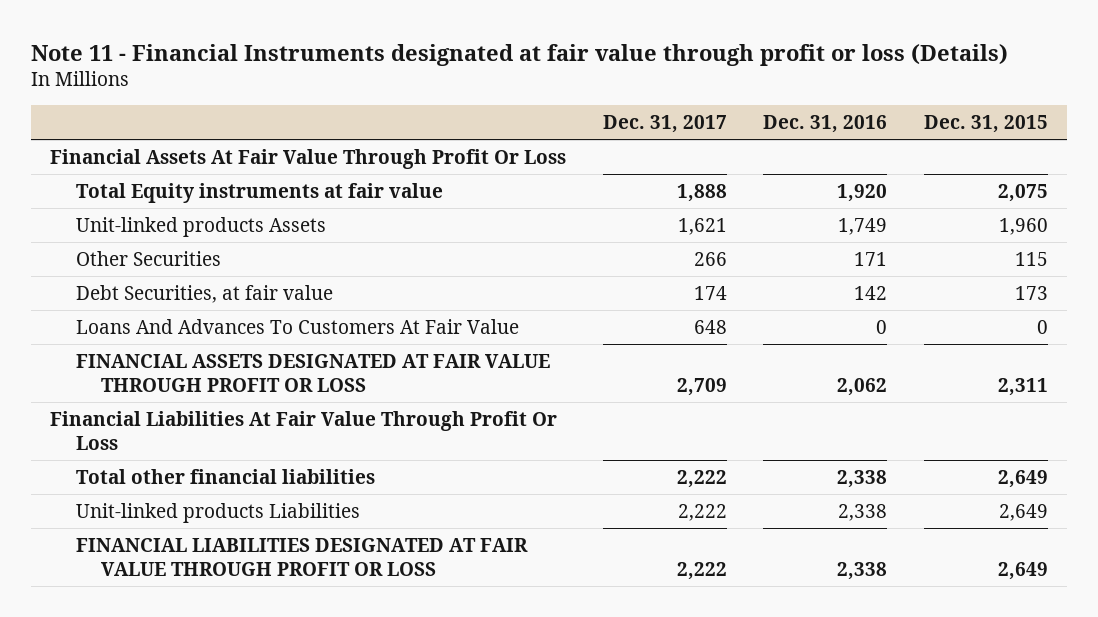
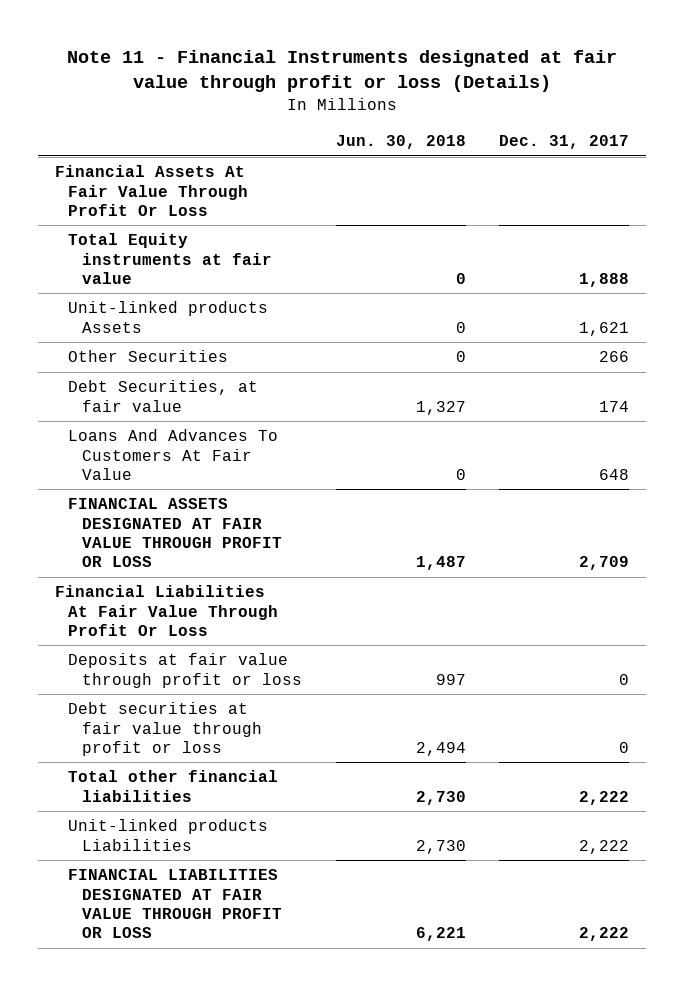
[763,114,888,133] Dec. 31, 2016 -> none
[924,114,1049,133] Dec. 31, 2015 -> none
none -> [335,135,466,150] Jun. 30, 2018
none -> [68,653,302,688] Deposits at fair value through profit or loss
none -> [68,702,262,756] Debt securities at fair value through profit or loss

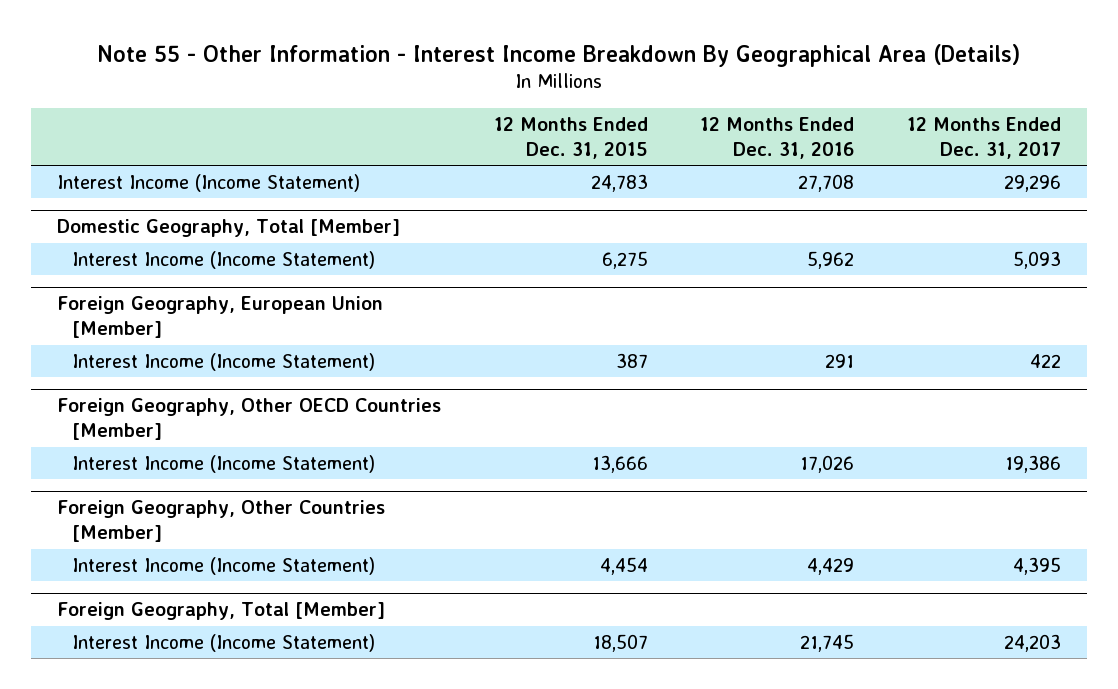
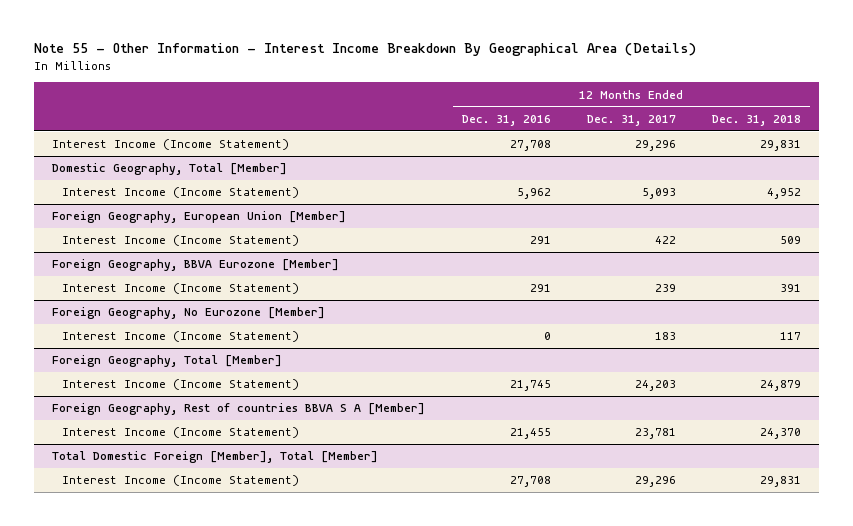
[493,117,648,160] 12 Months Ended Dec. 31, 2015 -> none
none -> [711,114,801,126] Dec. 31, 2018
[57,398,442,441] Foreign Geography, Other OECD Countries [Member] -> none
[57,500,386,543] Foreign Geography, Other Countries [Member] -> none
none -> [52,259,340,272] Foreign Geography, BBVA Eurozone [Member]
[800,454,855,473] 17,026 -> [529,284,551,293] 291
[1005,454,1062,473] 19,386 -> [654,284,676,293] 239
none -> [52,307,326,320] Foreign Geography, No Eurozone [Member]
[807,557,855,575] 4,429 -> [543,332,551,341] 0
[1013,556,1062,575] 4,395 -> [654,332,676,341] 183
none -> [52,403,426,416] Foreign Geography, Rest of countries BBVA S A [Member]
none -> [61,427,299,439] Interest Income (Income Statement)
none -> [52,451,379,464] Total Domestic Foreign [Member], Total [Member]
none -> [61,475,299,487] Interest Income (Income Statement)

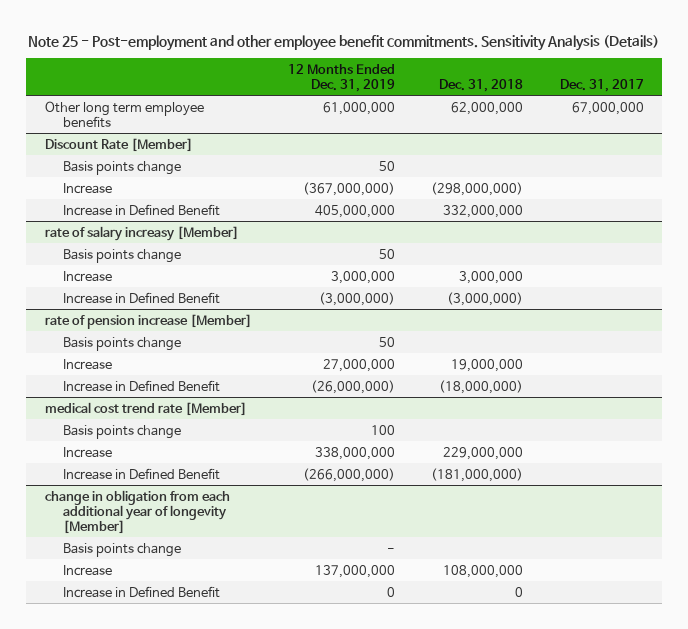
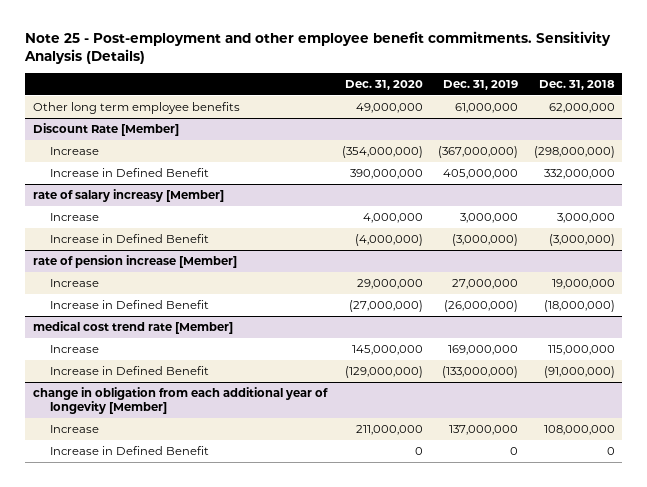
[287,63,395,92] 12 Months Ended Dec. 31, 2019 -> none
[559,78,644,92] Dec. 31, 2017 -> none
none -> [345,79,424,90] Dec. 31, 2020
none -> [443,79,519,90] Dec. 31, 2019
[63,160,182,175] Basis points change -> none
[63,248,182,263] Basis points change -> none
[63,336,182,351] Basis points change -> none
[63,424,182,439] Basis points change -> none
[443,446,524,460] 229,000,000 -> [547,344,615,355] 115,000,000
[431,467,524,482] (181,000,000) -> [543,365,615,378] (91,000,000)
[63,542,182,557] Basis points change -> none

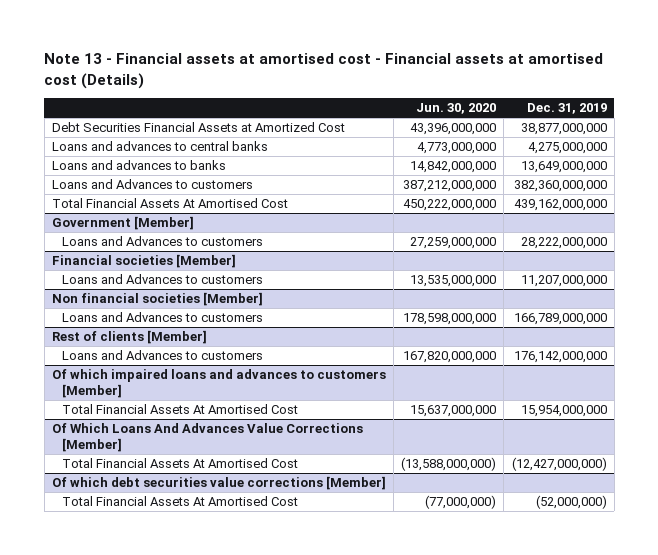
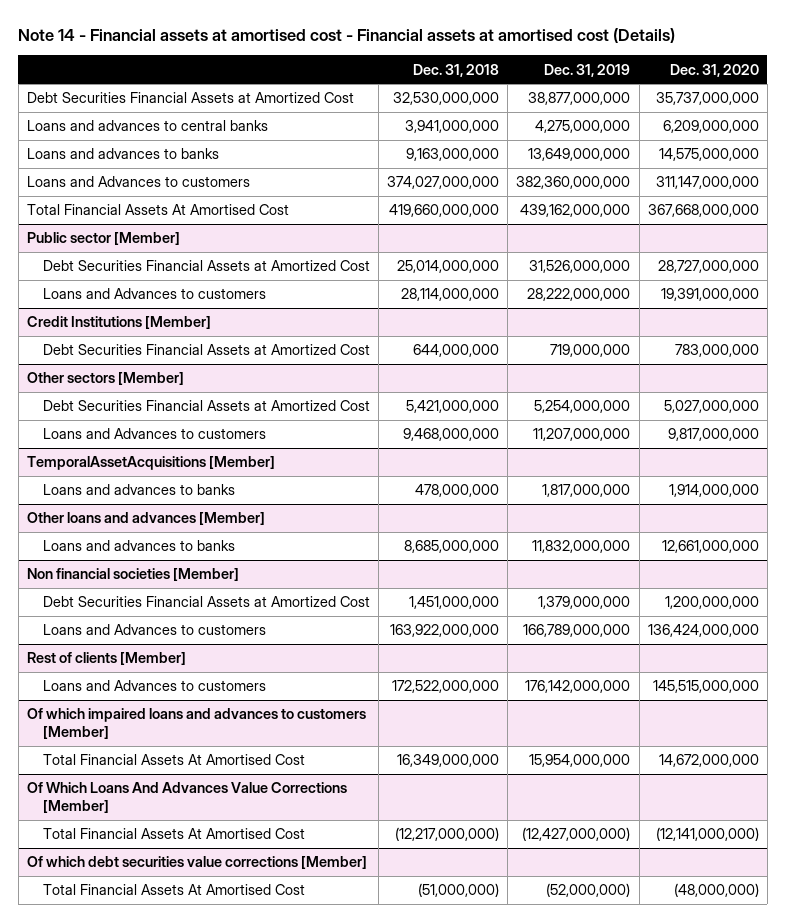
[44,53,604,89] Note 13 - Financial assets at amortised cost - Financial assets at amortised cost (Details) -> [18,27,676,43] Note 14 - Financial assets at amortised cost - Financial assets at amortised cost (Details)
[416,103,497,115] Jun. 30, 2020 -> none
none -> [413,63,500,77] Dec. 31, 2018
none -> [669,63,759,77] Dec. 31, 2020
[51,216,194,231] Government [Member] -> none
none -> [26,232,180,246] Public sector [Member]
none -> [43,260,371,272] Debt Securities Financial Assets at Amortized Cost
[51,254,236,269] Financial societies [Member] -> none
none -> [26,316,211,330] Credit Institutions [Member]
none -> [43,344,371,356] Debt Securities Financial Assets at Amortized Cost
none -> [26,372,184,386] Other sectors [Member]
none -> [43,400,371,412] Debt Securities Financial Assets at Amortized Cost
none -> [26,456,275,471] TemporalAssetAcquisitions [Member]
none -> [43,484,236,496] Loans and advances to banks
none -> [26,512,265,526] Other loans and advances [Member]
none -> [43,540,236,552] Loans and advances to banks
none -> [43,596,371,608] Debt Securities Financial Assets at Amortized Cost

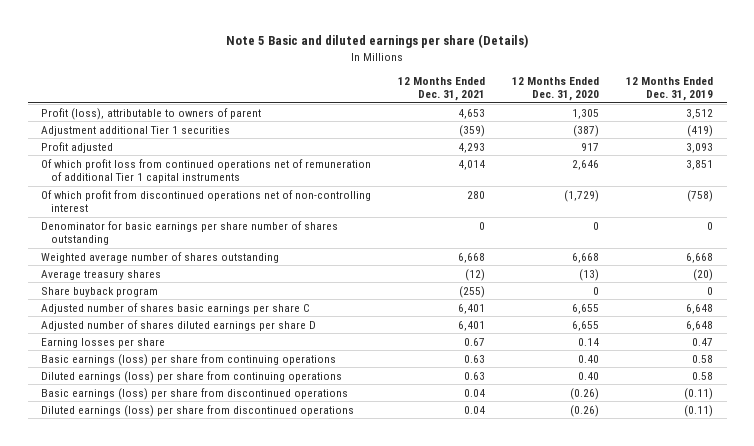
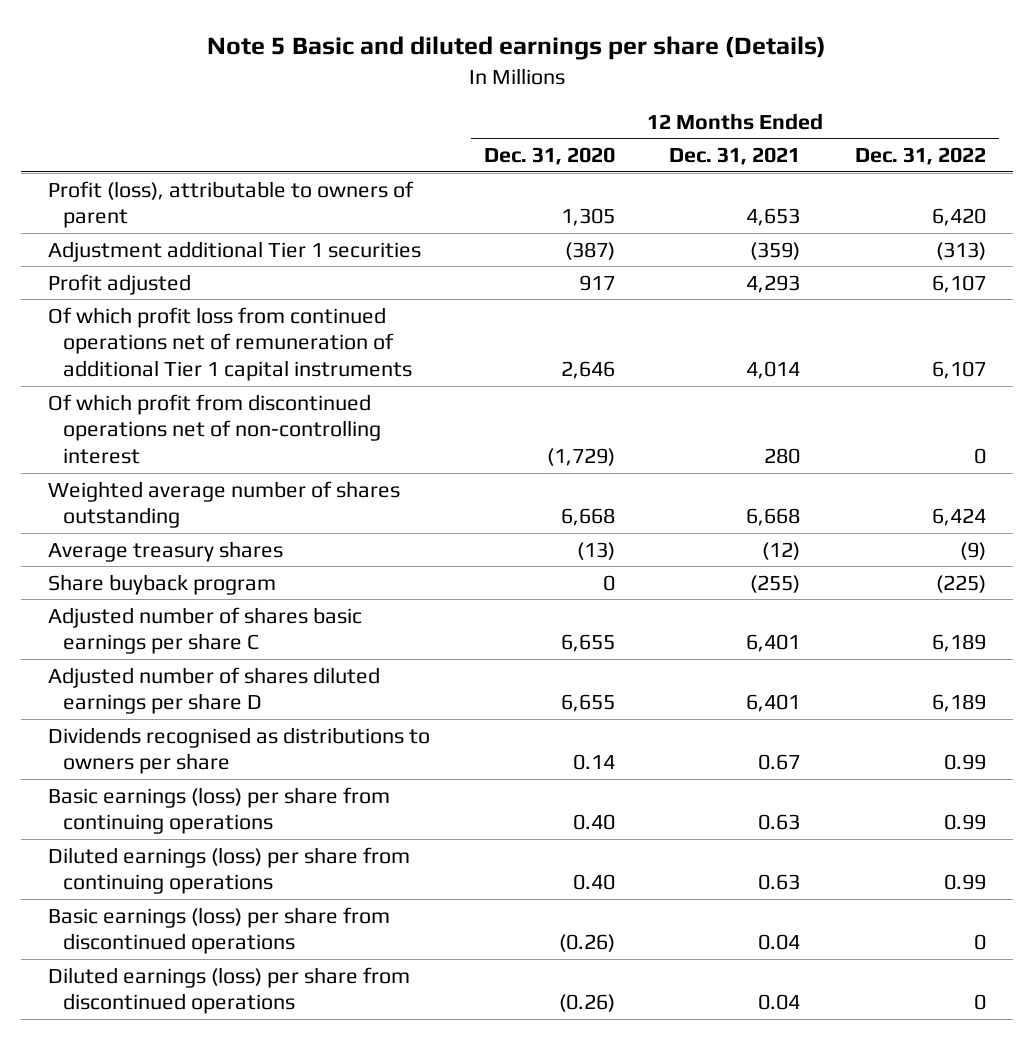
[626,76,714,102] 12 Months Ended Dec. 31, 2019 -> none
none -> [854,147,986,166] Dec. 31, 2022
[41,220,339,246] Denominator for basic earnings per share number of shares outstanding -> none
[41,337,166,348] Earning losses per share -> [47,726,430,775] Dividends recognised as distributions to owners per share

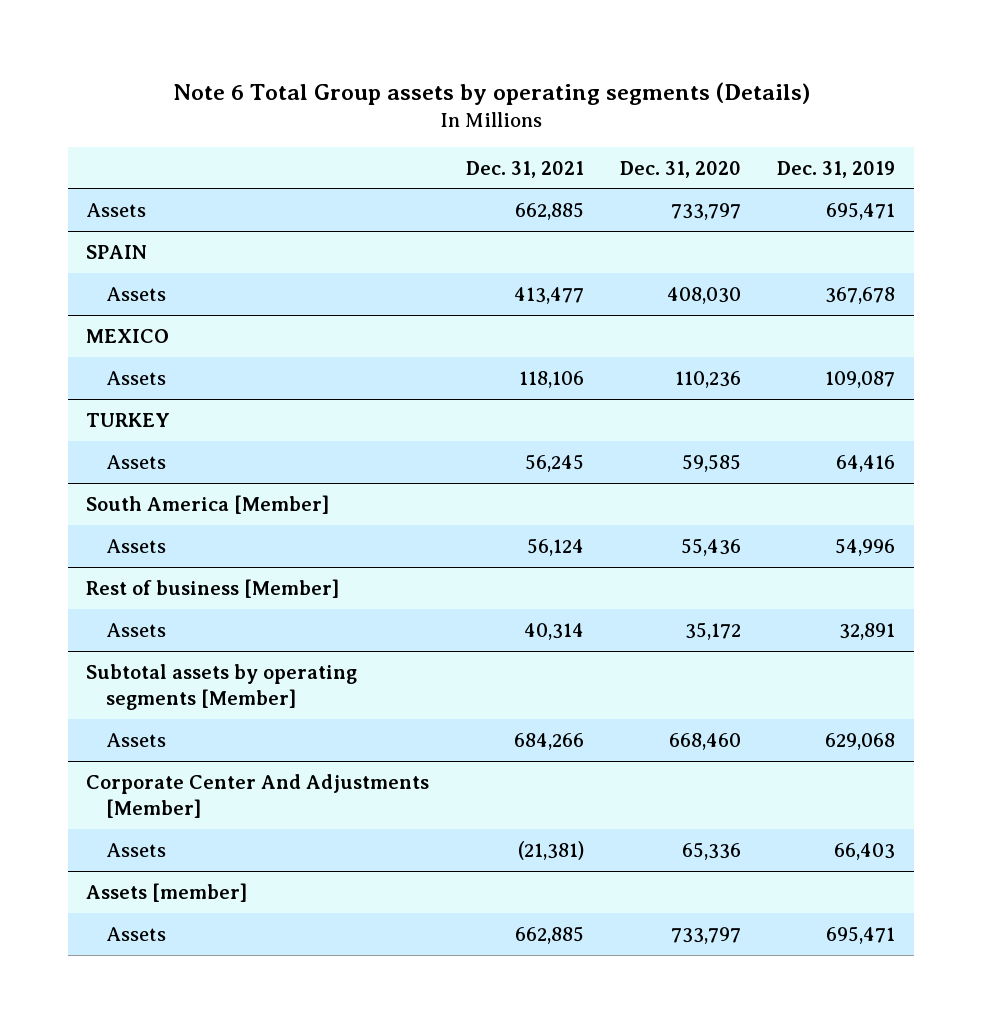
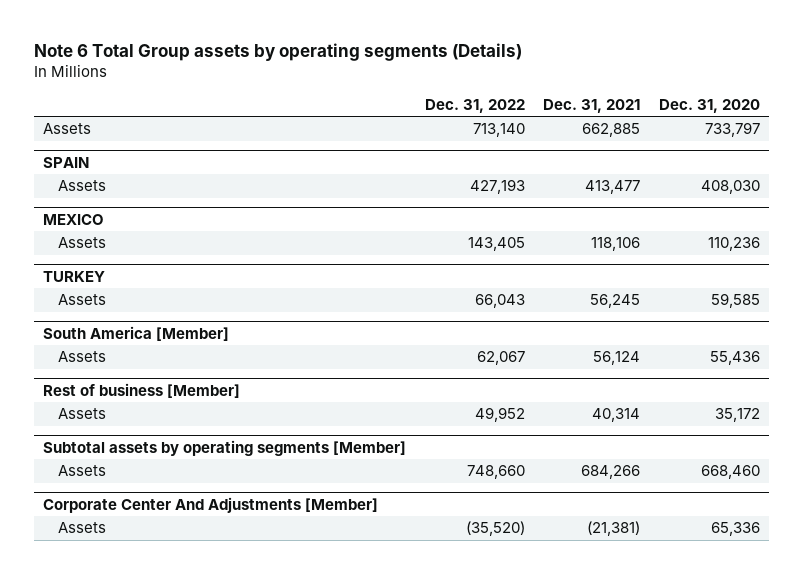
[777,160,896,178] Dec. 31, 2019 -> none
none -> [424,98,525,113] Dec. 31, 2022
[86,882,248,902] Assets [member] -> none
[105,926,166,941] Assets -> none

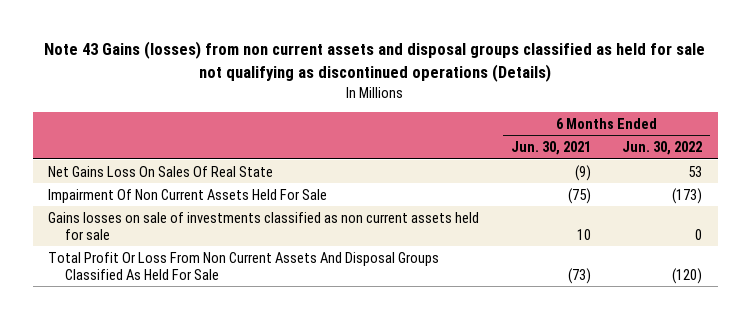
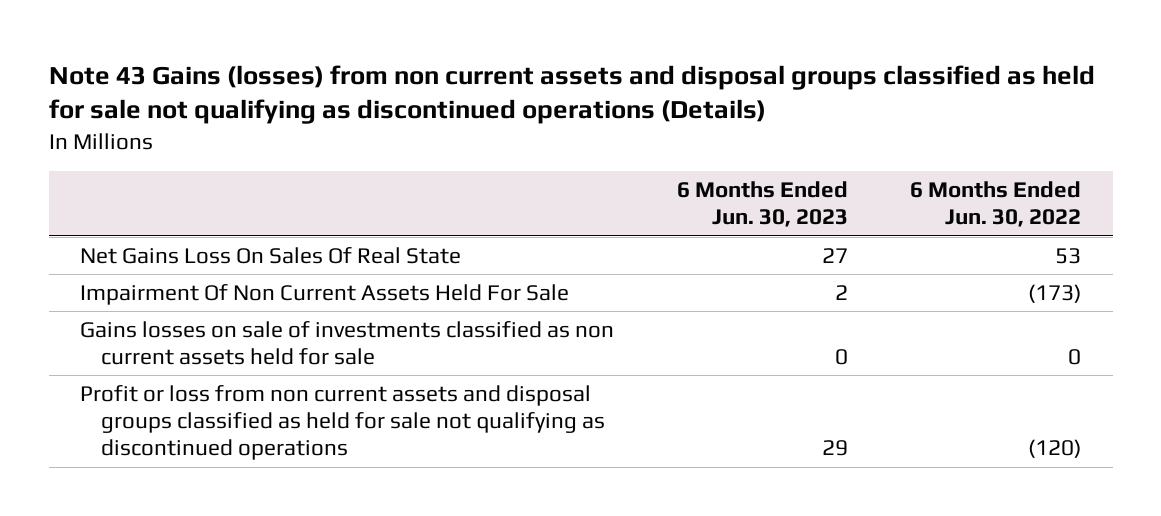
[510,141,591,156] Jun. 30, 2021 -> none
none -> [676,181,848,228] 6 Months Ended Jun. 30, 2023
[48,251,440,280] Total Profit Or Loss From Non Current Assets And Disposal Groups Classified As Held For Sale -> [79,384,606,461] Profit or loss from non current assets and disposal groups classified as held for sale not qualifying as discontinued operations

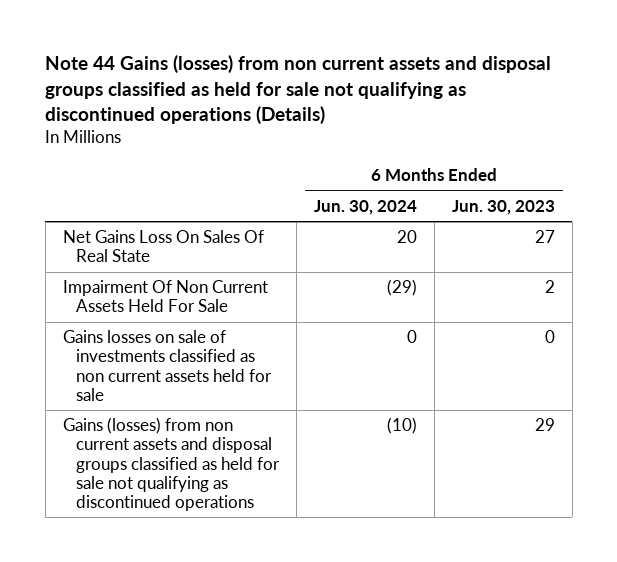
[48,64,1095,125] Note 43 Gains (losses) from non current assets and disposal groups classified as held for sale not qualifying as discontinued operations (Details) -> [45,55,552,125] Note 44 Gains (losses) from non current assets and disposal groups classified as held for sale not qualifying as discontinued operations (Details)
[910,181,1082,228] 6 Months Ended Jun. 30, 2022 -> none
none -> [313,199,417,215] Jun. 30, 2024
[79,384,606,461] Profit or loss from non current assets and disposal groups classified as held for sale not qualifying as discontinued operations -> [62,417,281,511] Gains (losses) from non current assets and disposal groups classified as held for sale not qualifying as discontinued operations

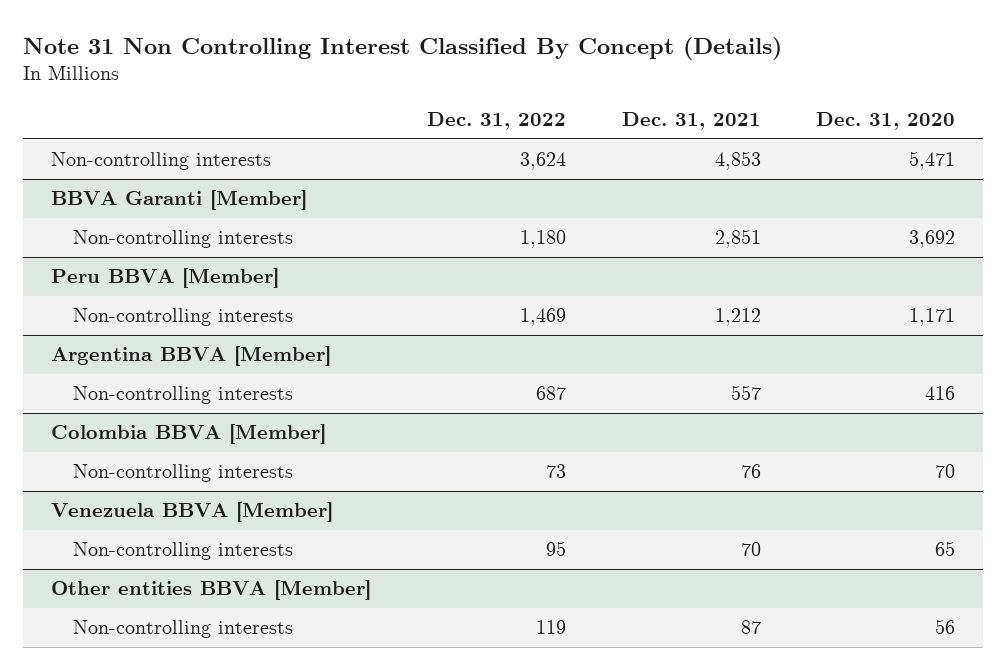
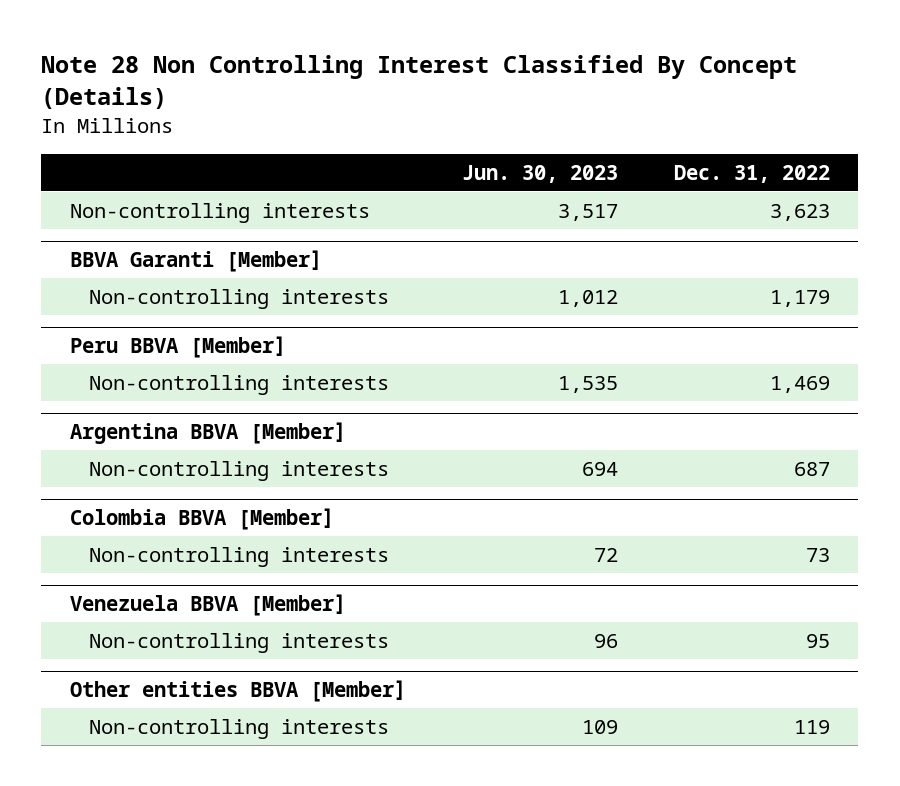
[23,36,783,60] Note 31 Non Controlling Interest Classified By Concept (Details) -> [41,55,798,110] Note 28 Non Controlling Interest Classified By Concept (Details)
[621,112,761,131] Dec. 31, 2021 -> none
[816,112,956,131] Dec. 31, 2020 -> none
none -> [461,164,618,183] Jun. 30, 2023
[519,152,566,171] 3,624 -> [770,203,831,221] 3,623
[519,230,566,249] 1,180 -> [770,289,831,307] 1,179

